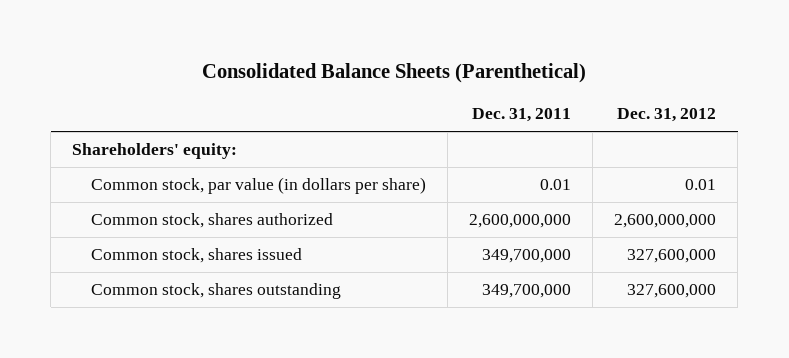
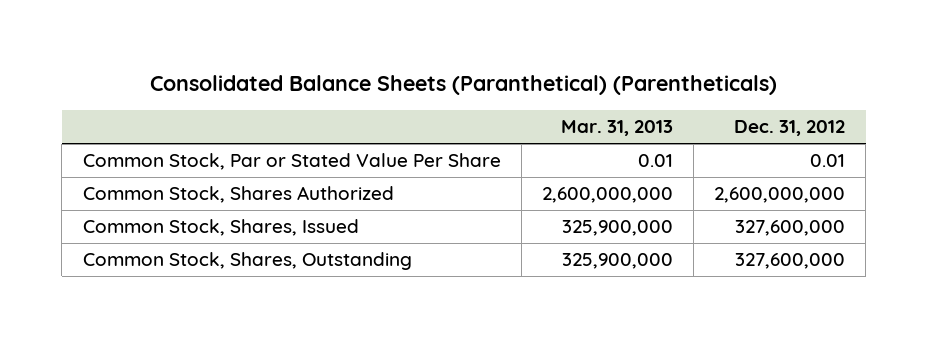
[202,63,587,84] Consolidated Balance Sheets (Parenthetical) -> [149,75,777,96] Consolidated Balance Sheets (Paranthetical) (Parentheticals)
[472,108,572,123] Dec. 31, 2011 -> none
none -> [560,120,673,137] Mar. 31, 2013
[72,143,238,160] Shareholders' equity: -> none
[91,177,427,195] Common stock, par value (in dollars per share) -> [82,153,501,171] Common Stock, Par or Stated Value Per Share
[91,213,334,229] Common stock, shares authorized -> [82,186,394,204] Common Stock, Shares Authorized
[91,248,303,264] Common stock, shares issued -> [82,219,359,237] Common Stock, Shares, Issued
[91,283,342,300] Common stock, shares outstanding -> [82,252,412,271] Common Stock, Shares, Outstanding

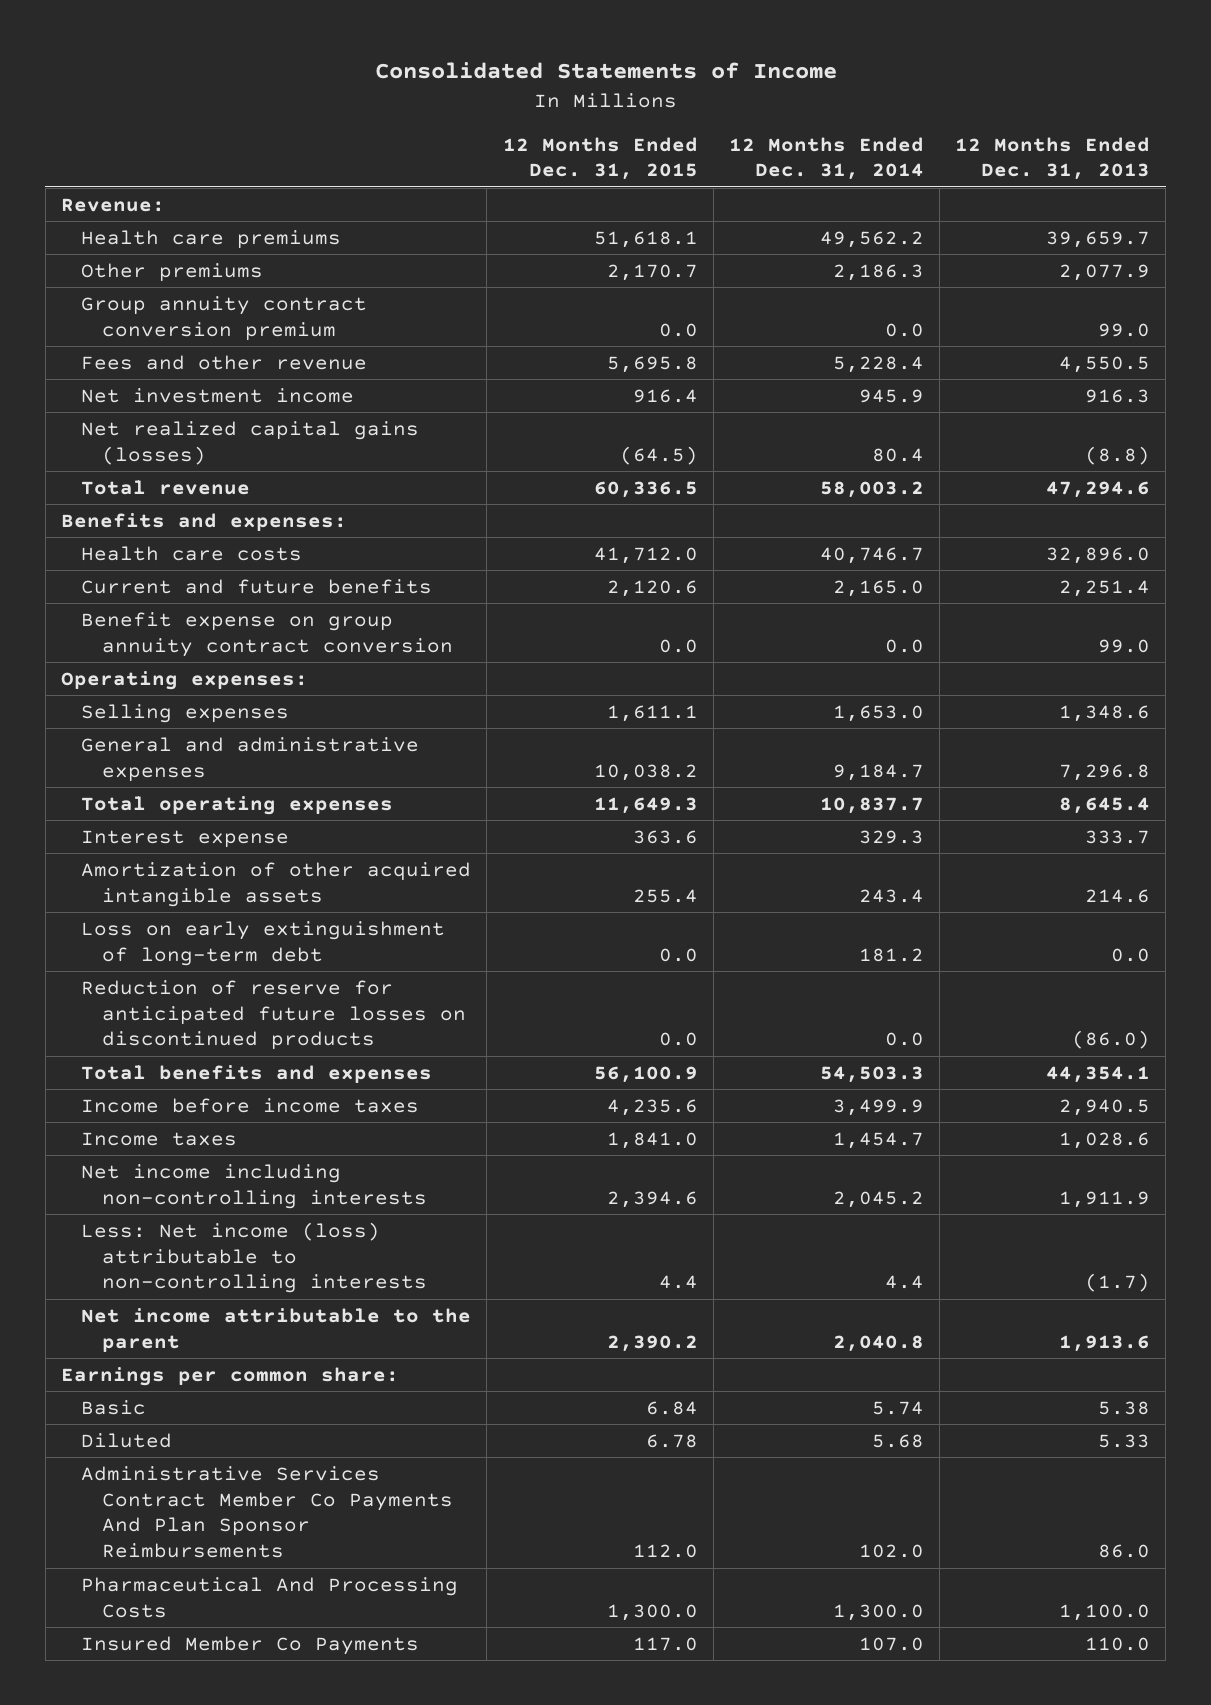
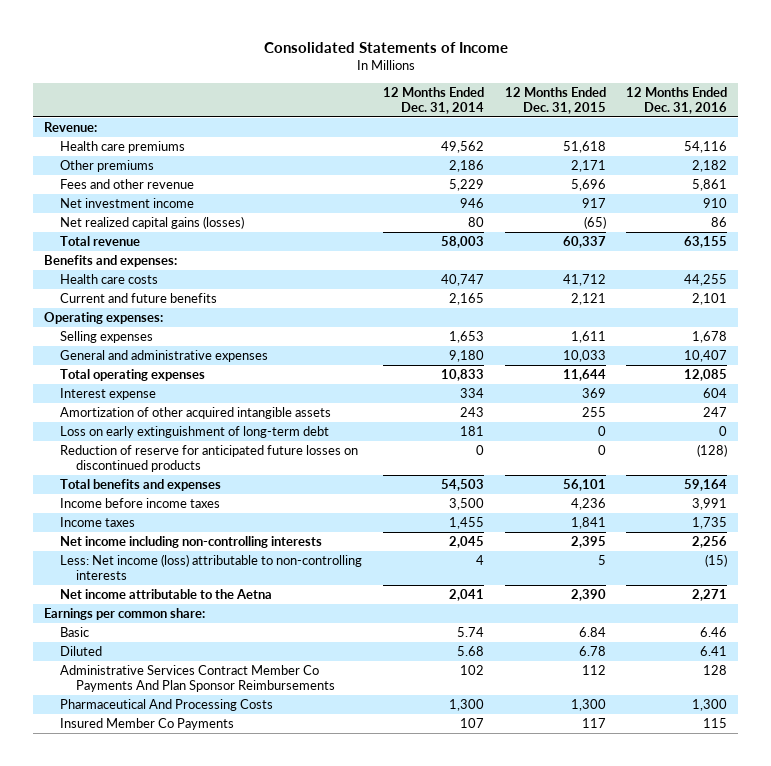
[955,136,1151,181] 12 Months Ended Dec. 31, 2013 -> none
none -> [626,86,728,115] 12 Months Ended Dec. 31, 2016
[81,295,368,341] Group annuity contract conversion premium -> none
[593,230,698,248] 51,618.1 -> [562,140,606,153] 51,618
[819,230,924,248] 49,562.2 -> [440,140,484,153] 49,562
[606,263,698,281] 2,170.7 -> [570,159,606,172] 2,171
[832,263,924,281] 2,186.3 -> [448,159,484,172] 2,186
[606,355,698,373] 5,695.8 -> [570,178,606,191] 5,696
[832,355,924,373] 5,228.4 -> [448,178,484,191] 5,229
[632,388,698,403] 916.4 -> [581,197,606,208] 917
[858,388,924,403] 945.9 -> [459,197,484,208] 946
[619,445,698,465] (64.5) -> [583,215,606,229] (65)
[871,447,924,462] 80.4 -> [467,216,484,227] 80
[593,480,698,498] 60,336.5 -> [562,235,606,248] 60,337
[819,480,924,498] 58,003.2 -> [440,235,484,248] 58,003
[81,611,453,657] Benefit expense on group annuity contract conversion -> none
[593,546,698,564] 41,712.0 -> [562,273,606,286] 41,712
[819,546,924,564] 40,746.7 -> [440,273,484,286] 40,747
[606,579,698,597] 2,120.6 -> [570,292,606,305] 2,121
[832,579,924,597] 2,165.0 -> [448,292,484,305] 2,165
[606,704,698,722] 1,611.1 -> [570,330,606,343] 1,611
[832,704,924,722] 1,653.0 -> [448,330,484,343] 1,653
[593,763,698,781] 10,038.2 -> [562,349,606,362] 10,033
[832,763,924,781] 9,184.7 -> [448,349,484,362] 9,180
[593,796,698,814] 11,649.3 -> [562,368,606,381] 11,644
[819,796,924,814] 10,837.7 -> [440,368,484,381] 10,833
[632,829,698,844] 363.6 -> [581,387,606,398] 369
[858,829,924,844] 329.3 -> [459,387,484,398] 334
[632,888,698,903] 255.4 -> [581,406,606,417] 255
[858,888,924,903] 243.4 -> [459,406,484,417] 243
[658,947,698,962] 0.0 -> [597,425,606,436] 0
[858,947,924,962] 181.2 -> [459,425,484,436] 181
[658,1032,698,1047] 0.0 -> [597,444,606,455] 0
[884,1032,924,1047] 0.0 -> [475,444,484,455] 0
[593,1065,698,1083] 56,100.9 -> [562,478,606,491] 56,101
[819,1065,924,1083] 54,503.3 -> [440,478,484,491] 54,503
[606,1098,698,1116] 4,235.6 -> [570,497,606,510] 4,236
[832,1098,924,1116] 3,499.9 -> [448,497,484,510] 3,500
[606,1131,698,1149] 1,841.0 -> [570,516,606,529] 1,841
[832,1131,924,1149] 1,454.7 -> [448,516,484,529] 1,455
[606,1190,698,1208] 2,394.6 -> [570,535,606,548] 2,395
[832,1190,924,1208] 2,045.2 -> [448,535,484,548] 2,045
[658,1275,698,1290] 4.4 -> [597,554,606,565] 5
[884,1275,924,1290] 4.4 -> [475,554,484,565] 4
[81,1307,472,1352] Net income attributable to the parent -> [59,588,272,599] Net income attributable to the Aetna
[606,1334,698,1352] 2,390.2 -> [570,588,606,601] 2,390
[832,1334,924,1352] 2,040.8 -> [448,588,484,601] 2,041
[632,1544,698,1559] 112.0 -> [581,664,606,675] 112
[858,1544,924,1559] 102.0 -> [459,664,484,675] 102
[606,1603,698,1621] 1,300.0 -> [570,698,606,711] 1,300
[832,1603,924,1621] 1,300.0 -> [448,698,484,711] 1,300
[632,1636,698,1651] 117.0 -> [581,717,606,728] 117
[858,1636,924,1651] 107.0 -> [459,717,484,728] 107

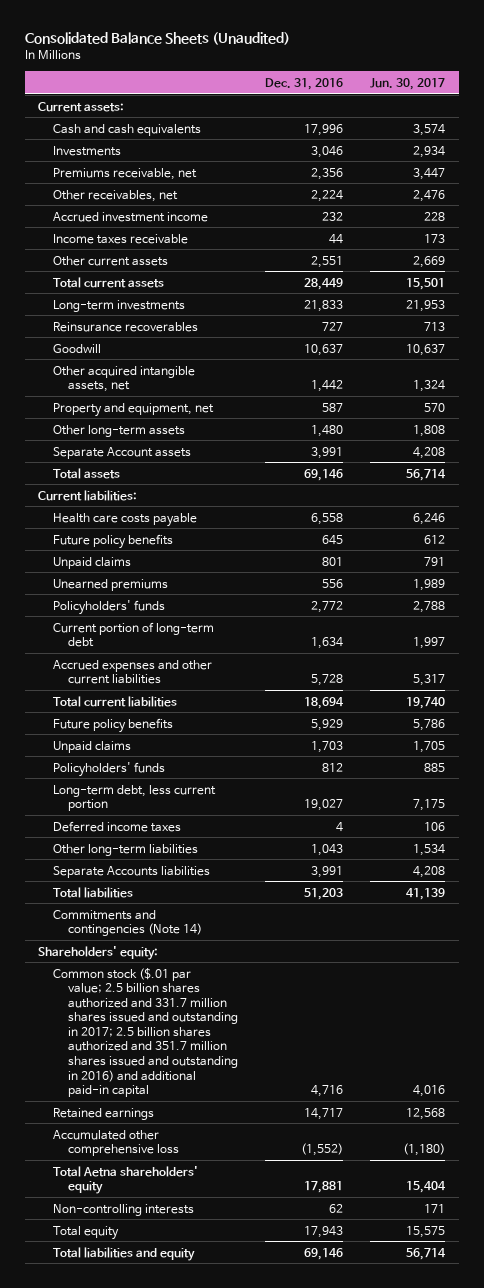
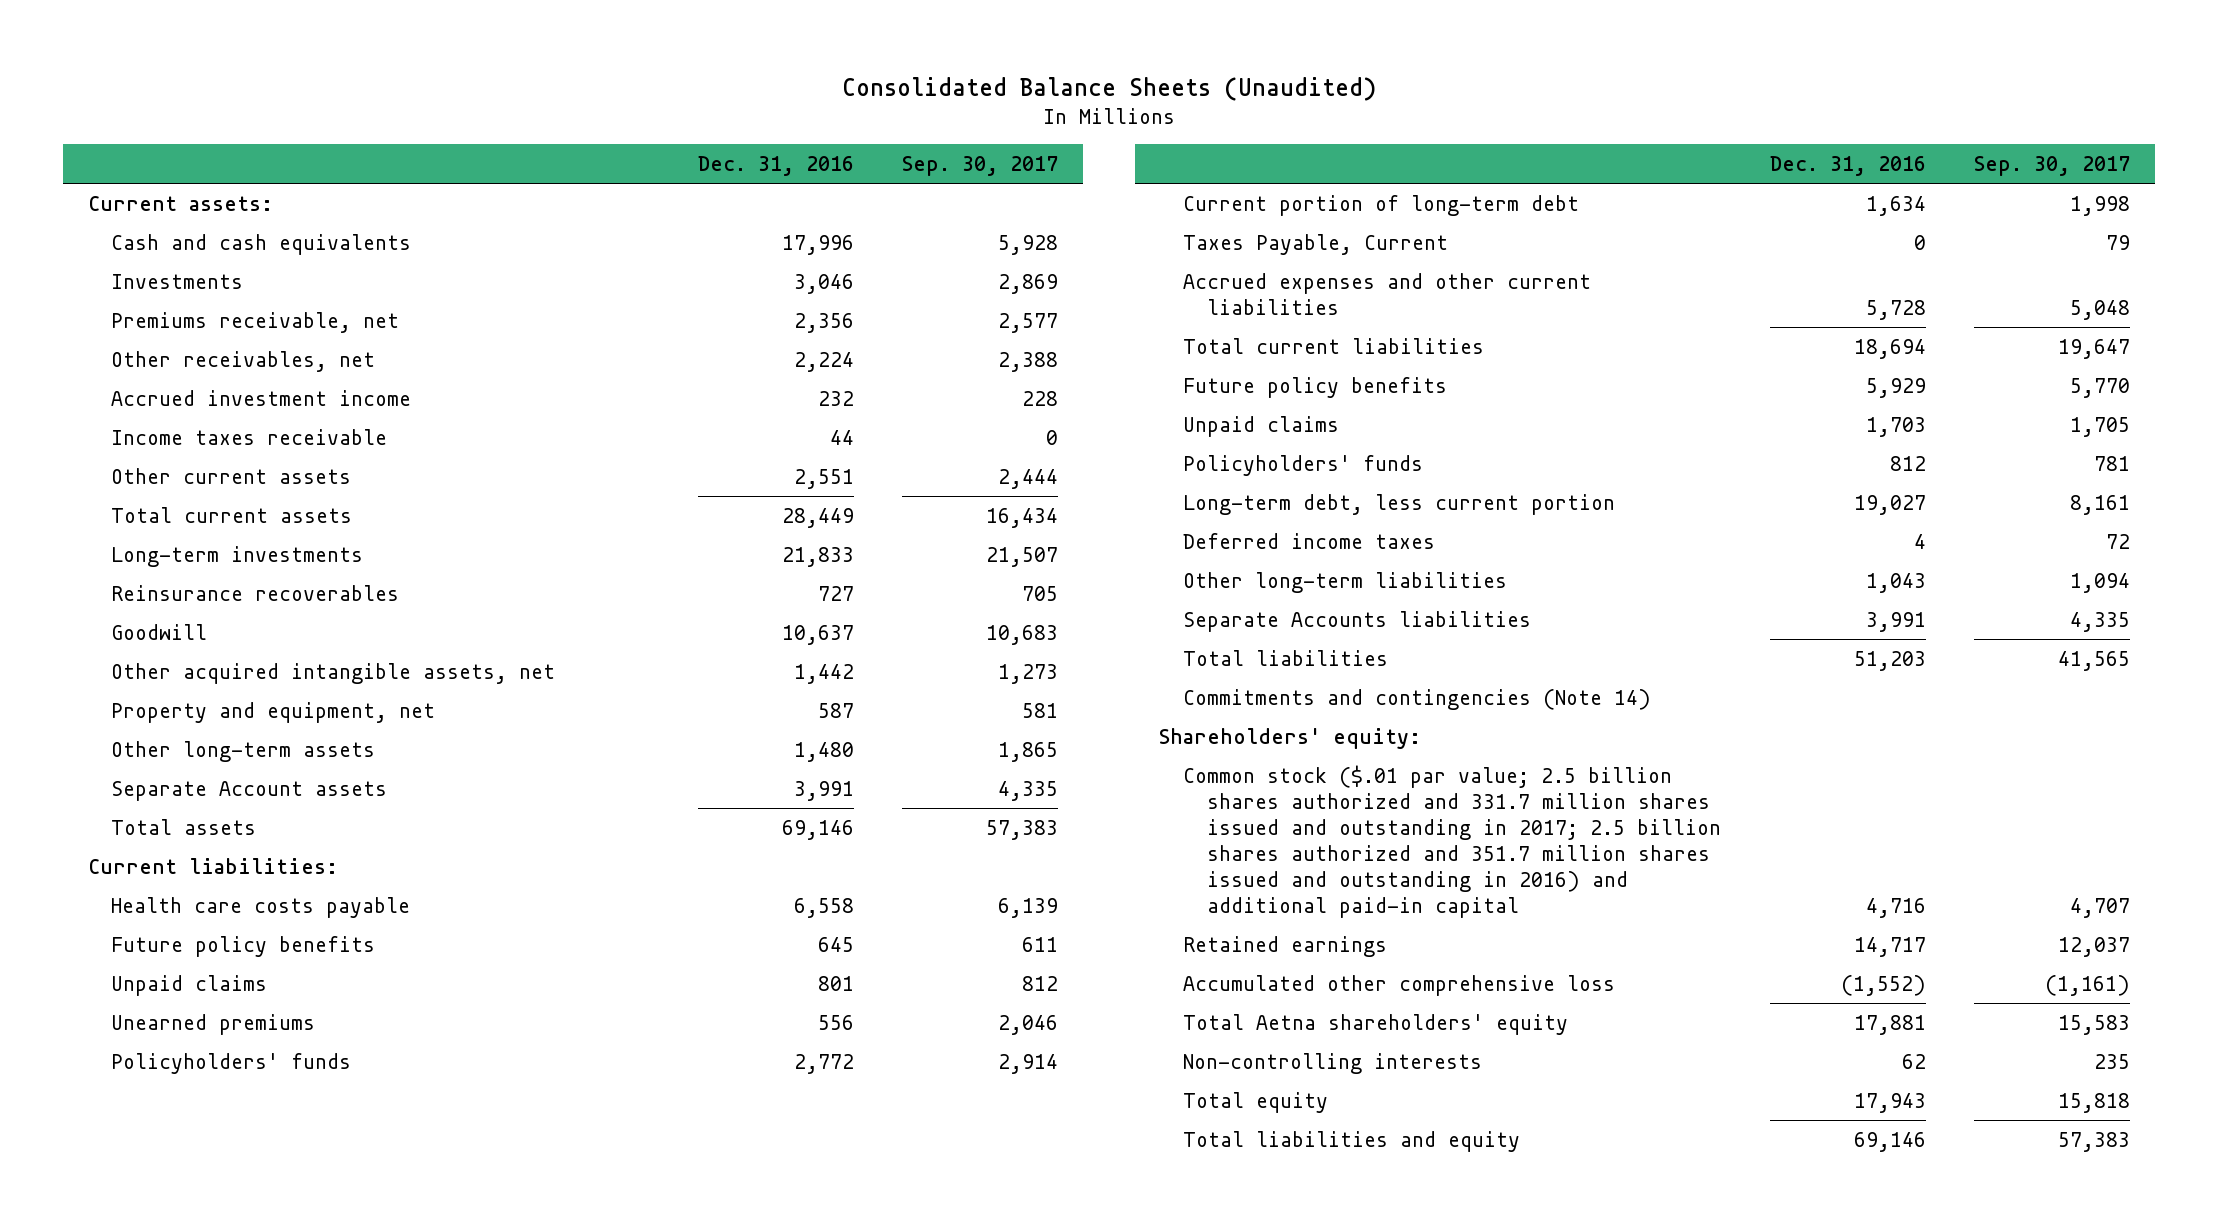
[370,77,446,90] Jun. 30, 2017 -> none
none -> [902,156,1059,177] Sep. 30, 2017
none -> [1183,233,1449,255] Taxes Payable, Current

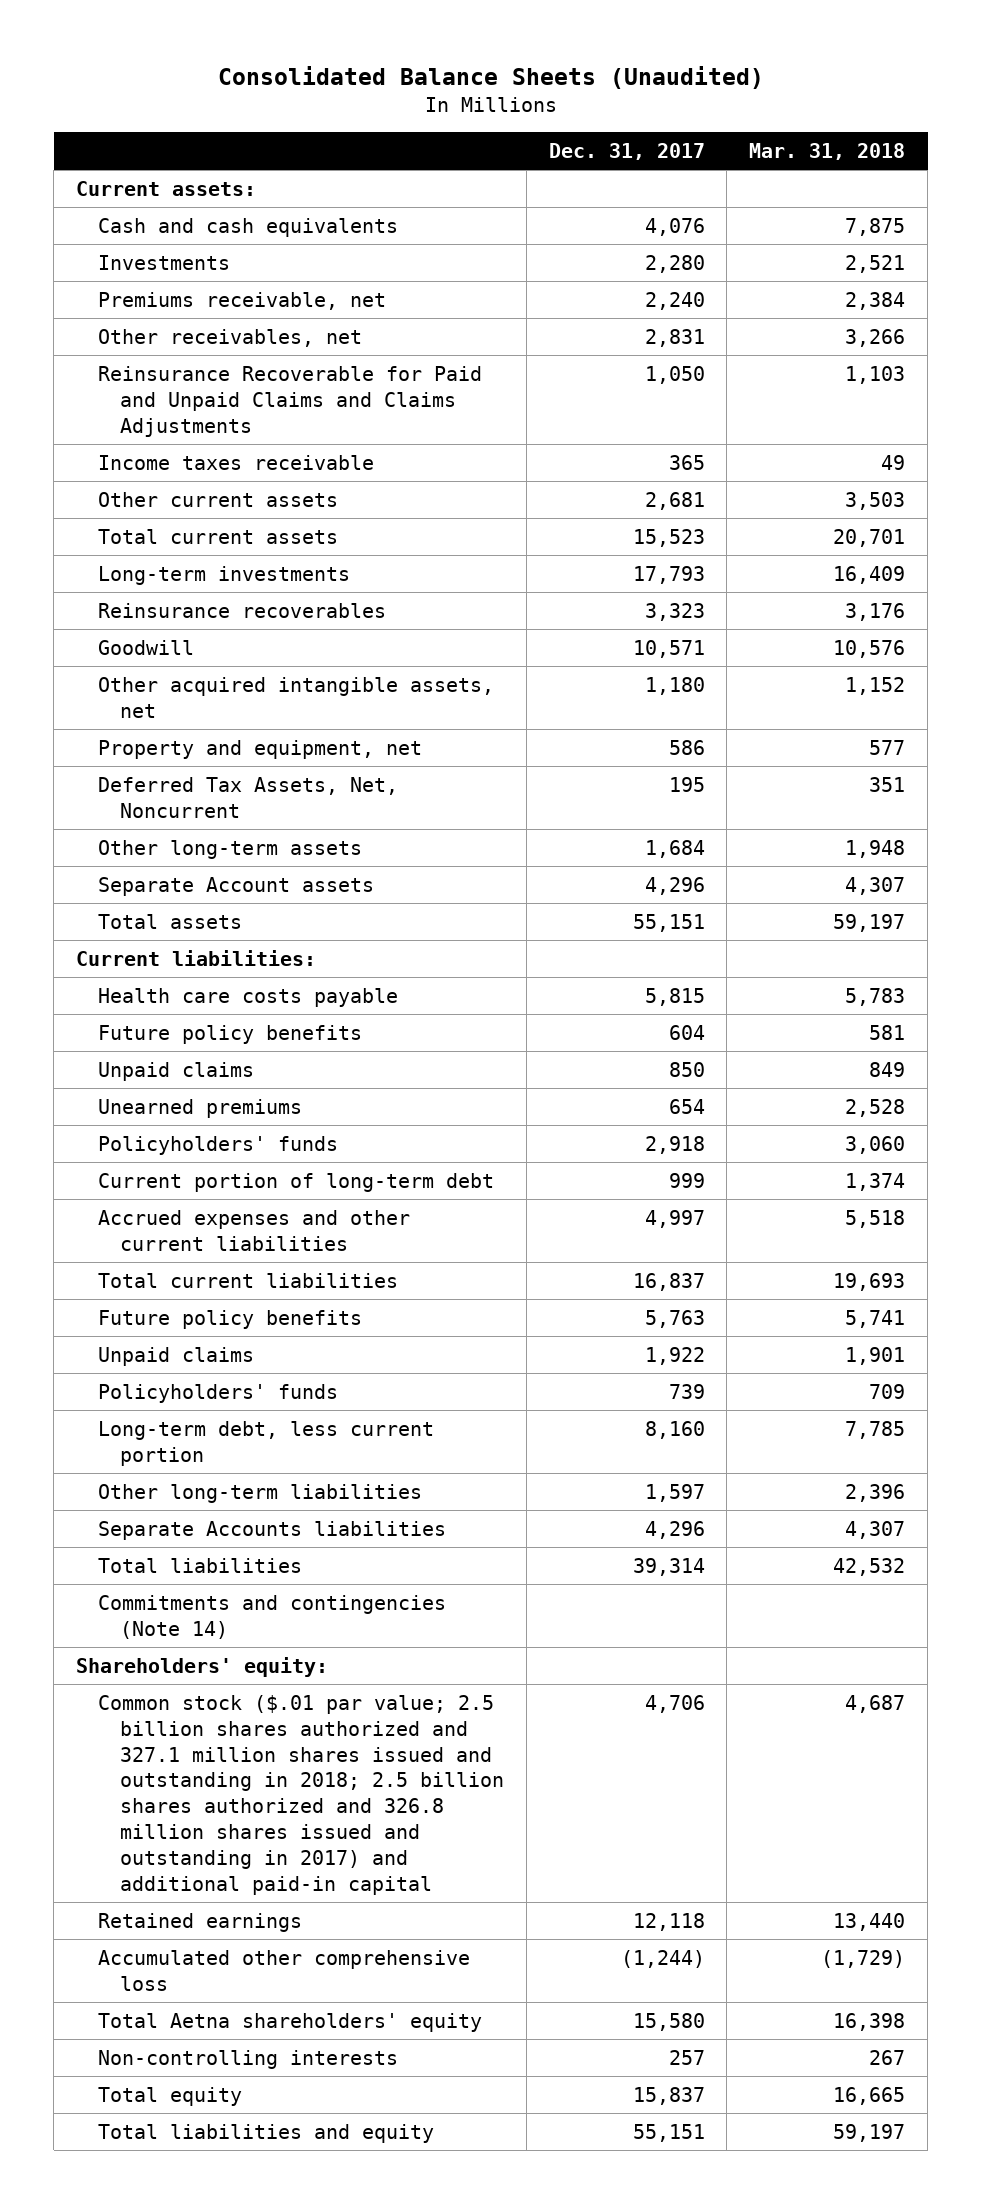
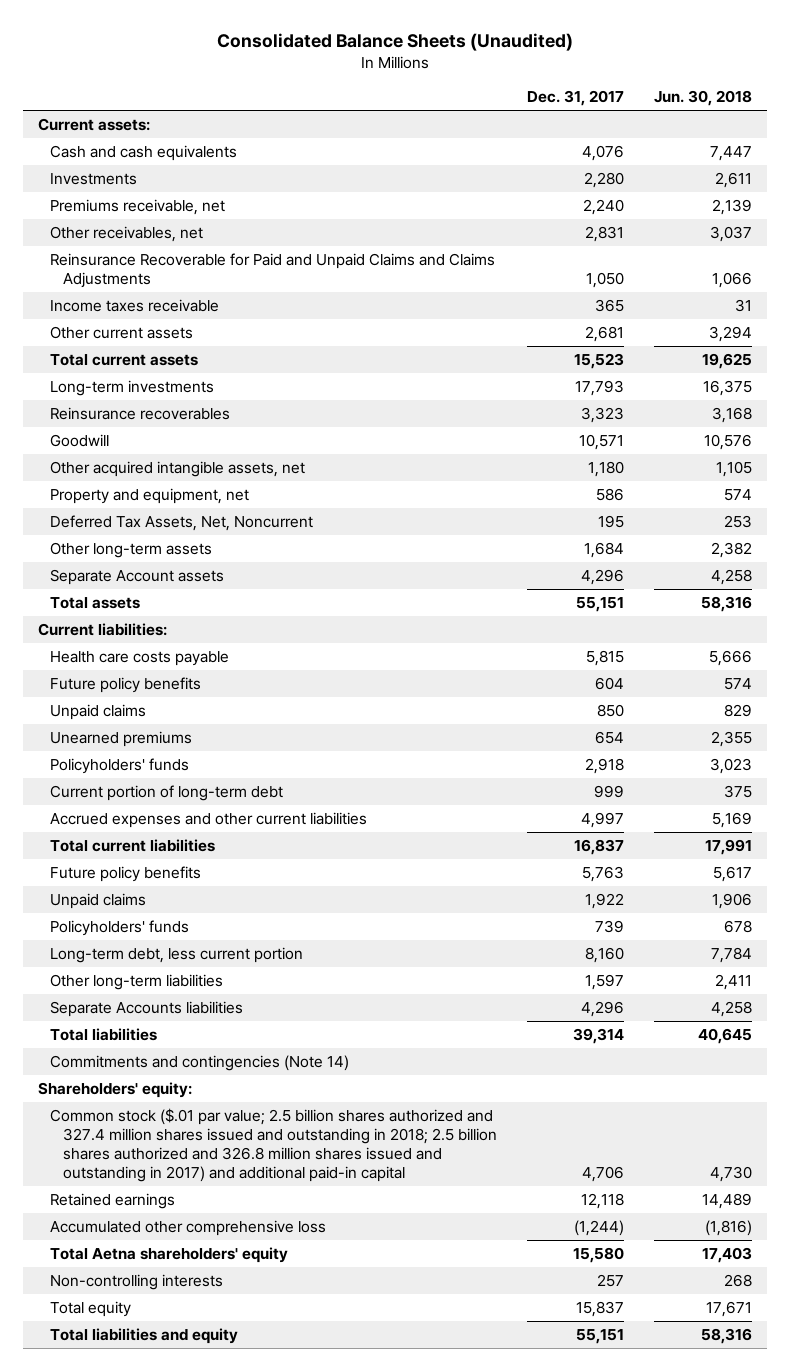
[749,143,906,161] Mar. 31, 2018 -> none
none -> [653,90,752,107] Jun. 30, 2018
[97,1694,504,1896] Common stock ($.01 par value; 2.5 billion shares authorized and 327.1 million shares issued and outstanding in 2018; 2.5 billion shares authorized and 326.8 million shares issued and outstanding in 2017) and additional paid-in capital -> [50,1107,498,1183] Common stock ($.01 par value; 2.5 billion shares authorized and 327.4 million shares issued and outstanding in 2018; 2.5 billion shares authorized and 326.8 million shares issued and outstanding in 2017) and additional paid-in capital

